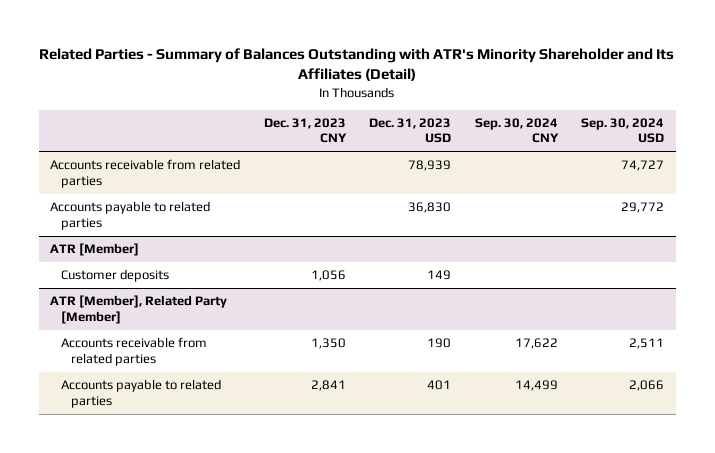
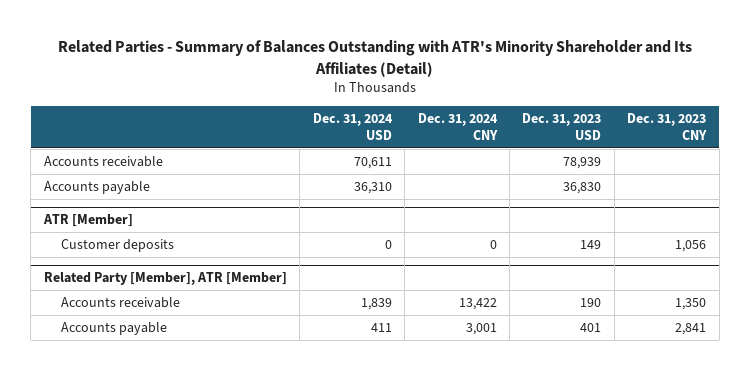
[474,117,559,144] Sep. 30, 2024 CNY -> none
[581,117,665,144] Sep. 30, 2024 USD -> none
none -> [312,113,393,140] Dec. 31, 2024 USD
none -> [417,113,498,140] Dec. 31, 2024 CNY
[50,159,241,188] Accounts receivable from related parties -> [43,155,163,167] Accounts receivable
[50,201,211,230] Accounts payable to related parties -> [43,180,150,194] Accounts payable
[50,295,228,324] ATR [Member], Related Party [Member] -> [43,272,287,286] Related Party [Member], ATR [Member]
[60,337,207,366] Accounts receivable from related parties -> [61,296,181,308] Accounts receivable
[60,379,221,408] Accounts payable to related parties -> [61,321,168,335] Accounts payable

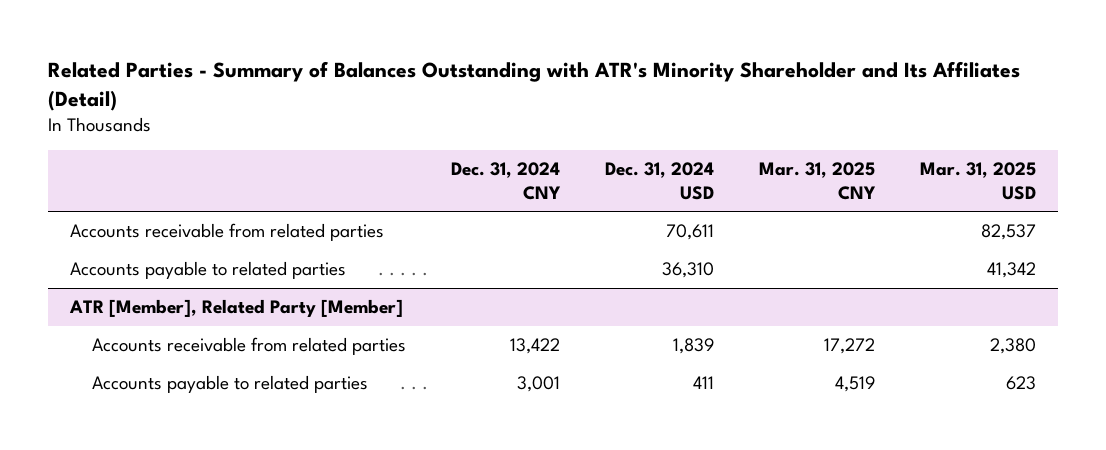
[522,113,602,140] Dec. 31, 2023 USD -> none
[627,113,708,140] Dec. 31, 2023 CNY -> none
none -> [758,162,876,200] Mar. 31, 2025 CNY
none -> [919,162,1036,200] Mar. 31, 2025 USD
[42,214,133,228] ATR [Member] -> none
[61,238,175,252] Customer deposits -> none
[43,155,163,167] Accounts receivable -> [70,223,385,242] Accounts receivable from related parties
[43,180,150,194] Accounts payable -> [70,261,347,280] Accounts payable to related parties
[43,272,287,286] Related Party [Member], ATR [Member] -> [69,299,404,318] ATR [Member], Related Party [Member]
[61,296,181,308] Accounts receivable -> [91,337,406,356] Accounts receivable from related parties
[61,321,168,335] Accounts payable -> [91,375,368,394] Accounts payable to related parties

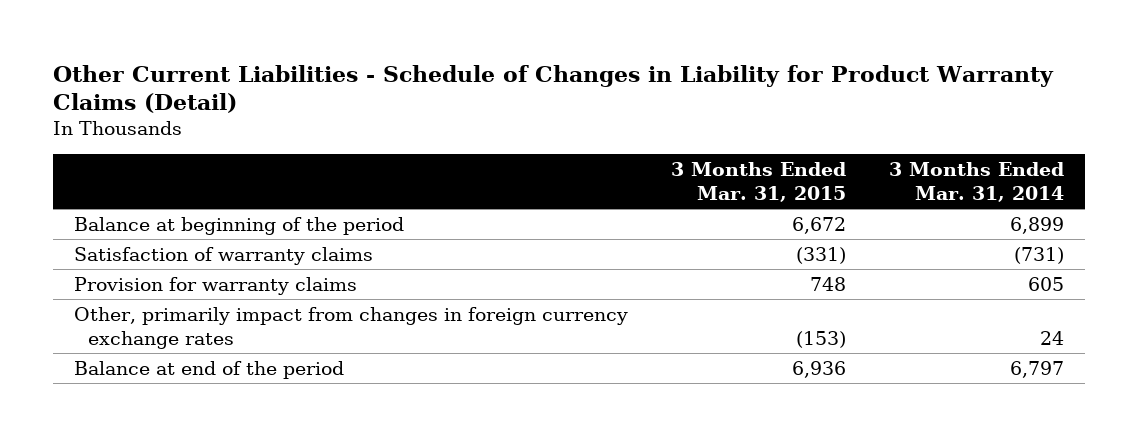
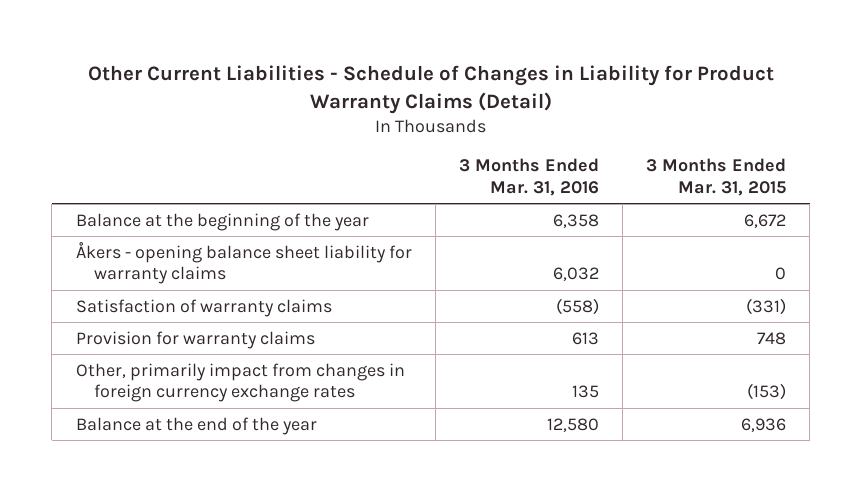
[888,161,1064,202] 3 Months Ended Mar. 31, 2014 -> none
none -> [458,158,599,196] 3 Months Ended Mar. 31, 2016
[74,216,405,235] Balance at beginning of the period -> [75,212,369,231] Balance at the beginning of the year
none -> [75,241,412,285] Åkers - opening balance sheet liability for warranty claims
[74,360,345,379] Balance at end of the period -> [75,416,317,435] Balance at the end of the year

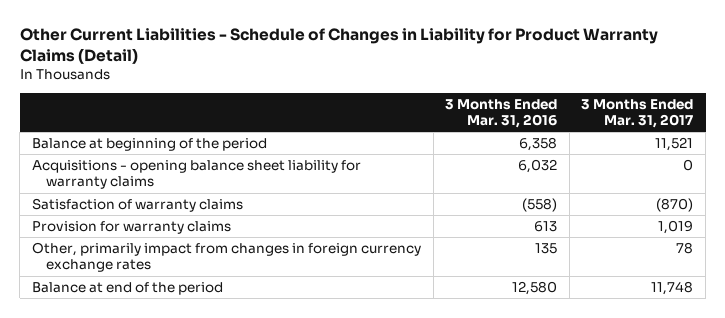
[646,158,787,196] 3 Months Ended Mar. 31, 2015 -> none
none -> [581,98,694,128] 3 Months Ended Mar. 31, 2017
[75,212,369,231] Balance at the beginning of the year -> [31,138,267,152] Balance at beginning of the period
[75,241,412,285] Åkers - opening balance sheet liability for warranty claims -> [31,160,361,190] Acquisitions - opening balance sheet liability for warranty claims
[75,416,317,435] Balance at the end of the year -> [31,282,223,296] Balance at end of the period

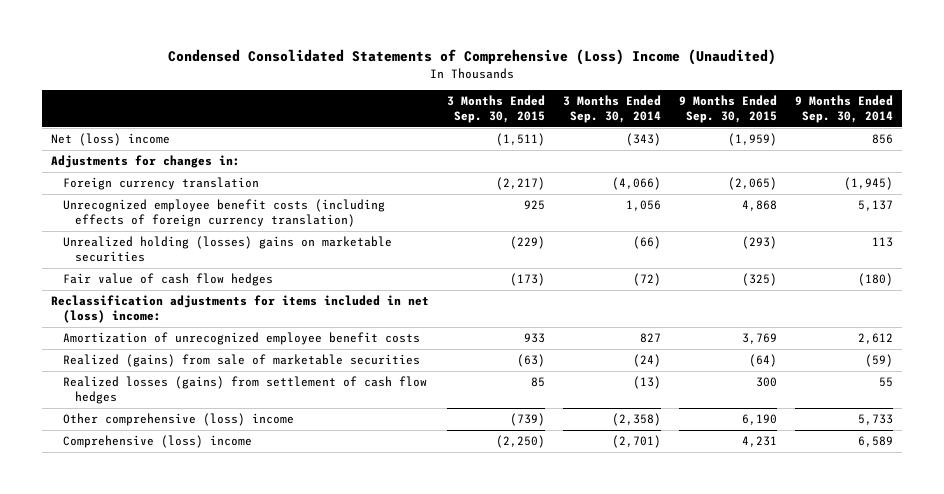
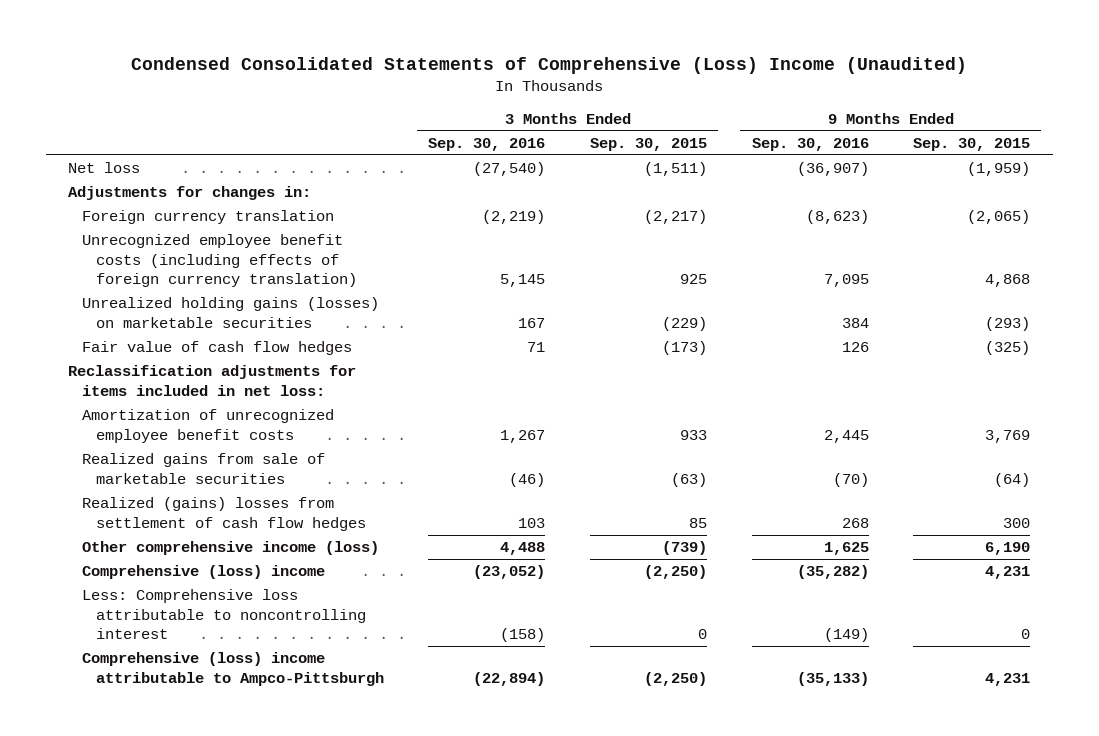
[563,95,662,124] 3 Months Ended Sep. 30, 2014 -> none
[795,95,894,124] 9 Months Ended Sep. 30, 2014 -> none
none -> [428,137,546,151] Sep. 30, 2016
none -> [751,137,869,151] Sep. 30, 2016
[51,133,171,147] Net (loss) income -> [68,162,141,174] Net loss
[62,236,392,262] Unrealized holding (losses) gains on marketable securities -> [81,297,379,328] Unrealized holding gains (losses) on marketable securities
[51,295,430,323] Reclassification adjustments for items included in net (loss) income: -> [68,365,357,396] Reclassification adjustments for items included in net loss:
[62,354,420,368] Realized (gains) from sale of marketable securities -> [81,453,325,484] Realized gains from sale of marketable securities
[62,376,427,404] Realized losses (gains) from settlement of cash flow hedges -> [81,497,366,531] Realized (gains) losses from settlement of cash flow hedges
[62,413,294,427] Other comprehensive (loss) income -> [81,541,379,556] Other comprehensive income (loss)
none -> [81,589,366,639] Less: Comprehensive loss attributable to noncontrolling interest
none -> [81,652,384,686] Comprehensive (loss) income attributable to Ampco-Pittsburgh

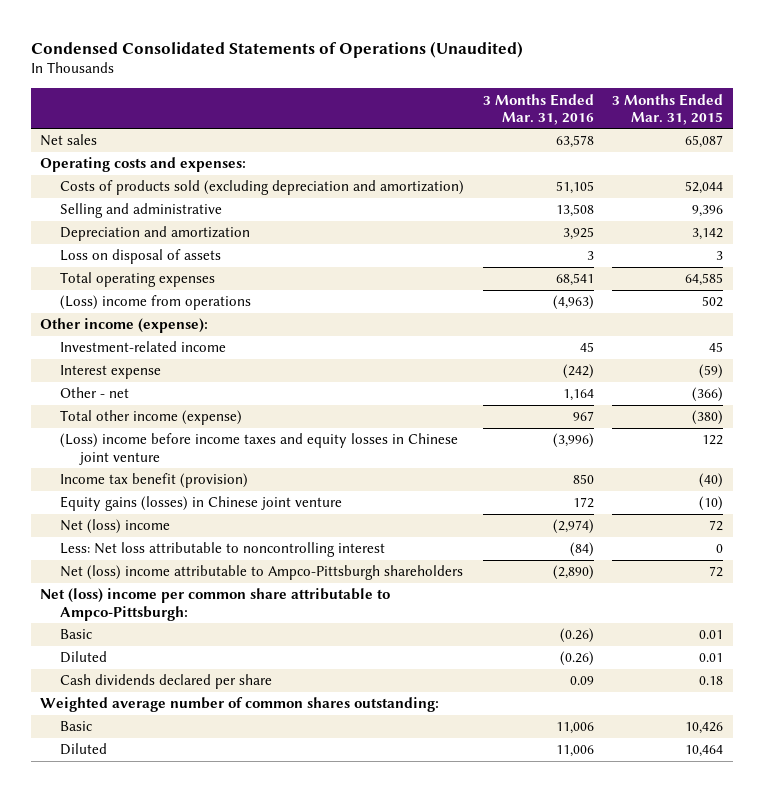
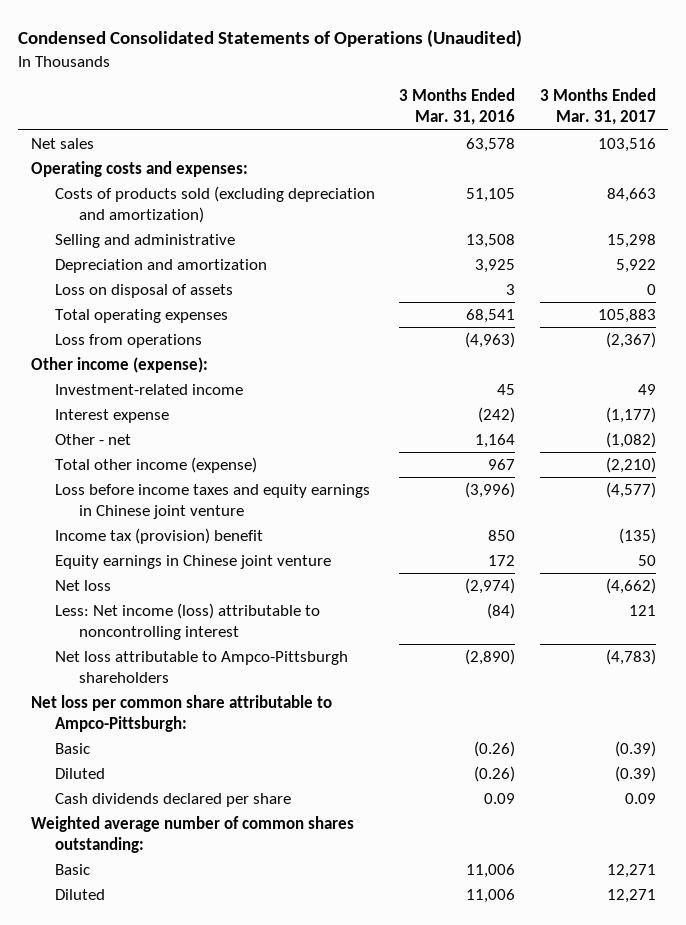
[612,93,724,125] 3 Months Ended Mar. 31, 2015 -> none
none -> [539,88,656,126] 3 Months Ended Mar. 31, 2017
[59,295,251,311] (Loss) income from operations -> [54,334,202,349] Loss from operations
[59,433,458,465] (Loss) income before income taxes and equity losses in Chinese joint venture -> [54,484,370,519] Loss before income taxes and equity earnings in Chinese joint venture
[59,473,248,489] Income tax benefit (provision) -> [54,528,263,545] Income tax (provision) benefit
[59,496,342,512] Equity gains (losses) in Chinese joint venture -> [54,555,331,570] Equity earnings in Chinese joint venture
[59,519,170,535] Net (loss) income -> [54,580,111,592] Net loss
[59,542,385,558] Less: Net loss attributable to noncontrolling interest -> [54,603,320,640] Less: Net income (loss) attributable to noncontrolling interest
[59,565,463,581] Net (loss) income attributable to Ampco-Pittsburgh shareholders -> [54,651,348,683] Net loss attributable to Ampco-Pittsburgh shareholders
[39,588,390,621] Net (loss) income per common share attributable to Ampco-Pittsburgh: -> [30,695,332,732] Net loss per common share attributable to Ampco-Pittsburgh:

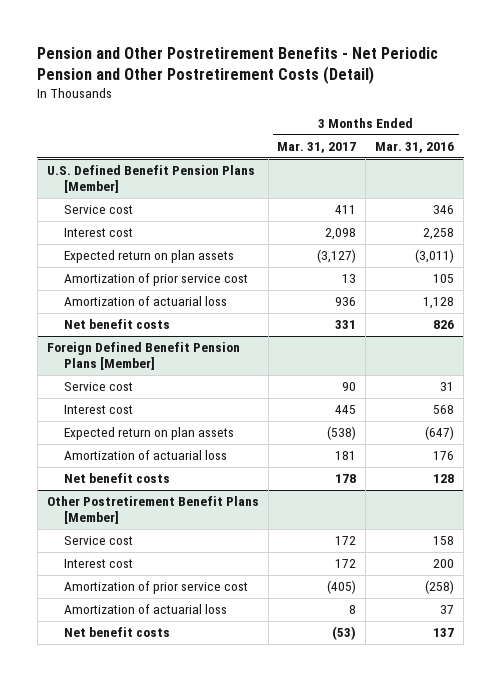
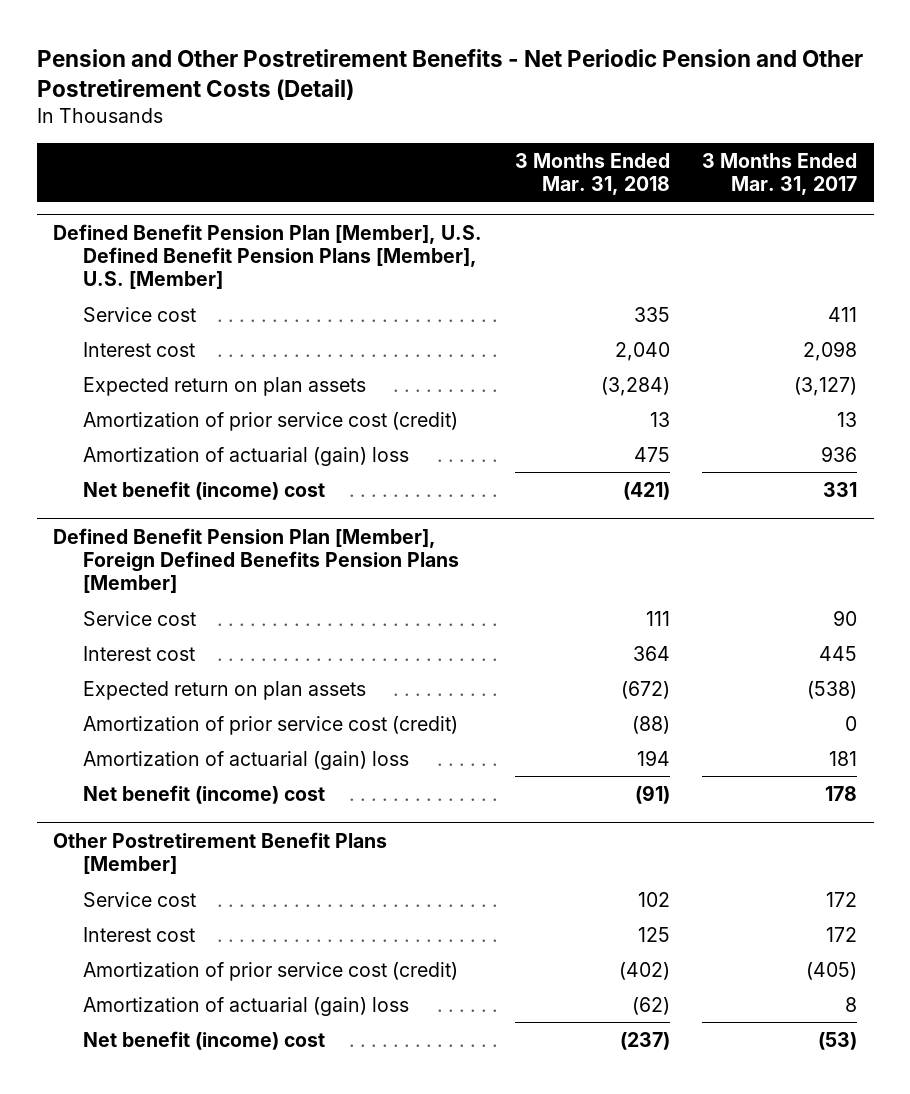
[375,142,455,154] Mar. 31, 2016 -> none
none -> [514,152,670,195] 3 Months Ended Mar. 31, 2018
[46,165,255,194] U.S. Defined Benefit Pension Plans [Member] -> [53,223,483,290] Defined Benefit Pension Plan [Member], U.S. Defined Benefit Pension Plans [Member], U.S. [Member]
[63,273,248,287] Amortization of prior service cost -> [83,411,459,431] Amortization of prior service cost (credit)
[63,296,227,307] Amortization of actuarial loss -> [83,446,410,466] Amortization of actuarial (gain) loss
[63,319,170,330] Net benefit costs -> [83,480,326,500] Net benefit (income) cost
[46,342,240,371] Foreign Defined Benefit Pension Plans [Member] -> [53,527,460,594] Defined Benefit Pension Plan [Member], Foreign Defined Benefits Pension Plans [Member]
none -> [83,715,459,735] Amortization of prior service cost (credit)
[63,450,227,461] Amortization of actuarial loss -> [83,750,410,770] Amortization of actuarial (gain) loss
[63,473,170,484] Net benefit costs -> [83,784,326,804] Net benefit (income) cost
[63,581,248,595] Amortization of prior service cost -> [83,961,459,981] Amortization of prior service cost (credit)
[63,604,227,615] Amortization of actuarial loss -> [83,996,410,1016] Amortization of actuarial (gain) loss
[63,627,170,638] Net benefit costs -> [83,1030,326,1050] Net benefit (income) cost

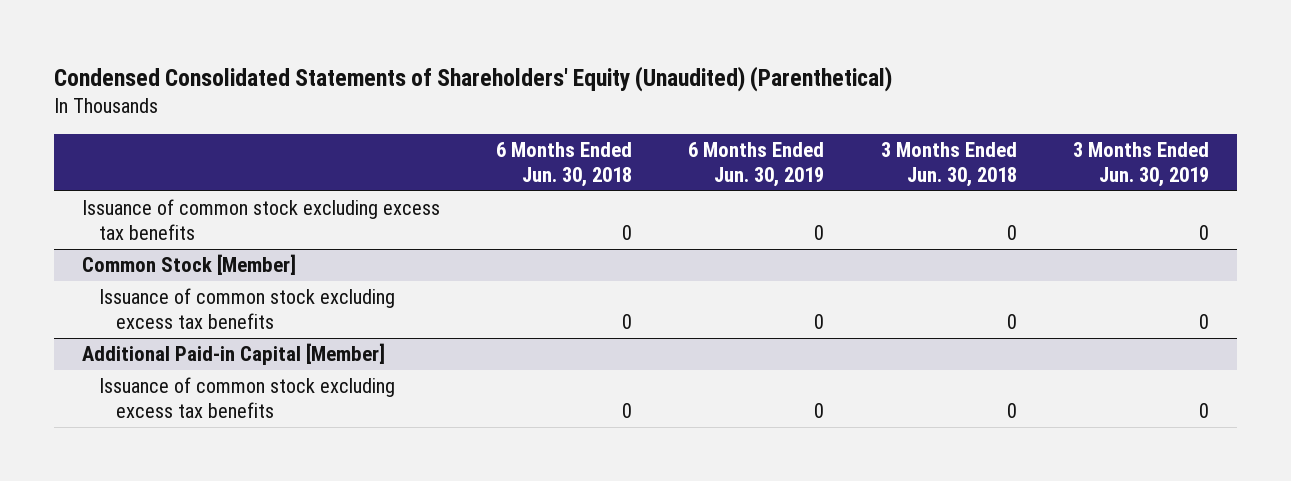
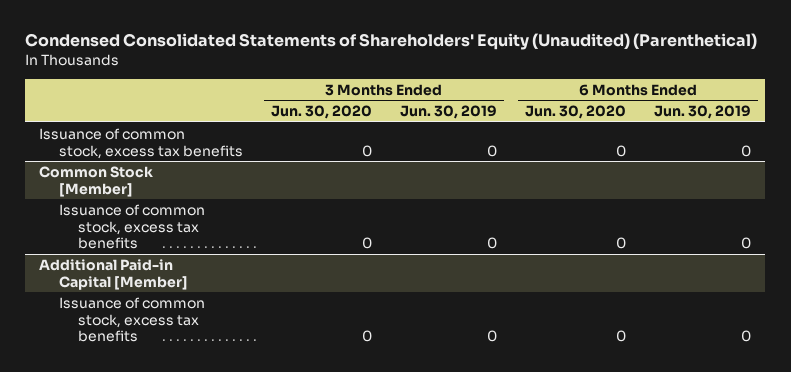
[496,142,633,188] 6 Months Ended Jun. 30, 2018 -> none
[880,142,1017,188] 3 Months Ended Jun. 30, 2018 -> none
none -> [270,104,372,119] Jun. 30, 2020
none -> [525,104,627,119] Jun. 30, 2020
[81,199,440,241] Issuance of common stock excluding excess tax benefits -> [39,127,243,159] Issuance of common stock, excess tax benefits
[98,288,395,330] Issuance of common stock excluding excess tax benefits -> [58,203,205,250] Issuance of common stock, excess tax benefits
[98,377,395,419] Issuance of common stock excluding excess tax benefits -> [58,296,205,343] Issuance of common stock, excess tax benefits

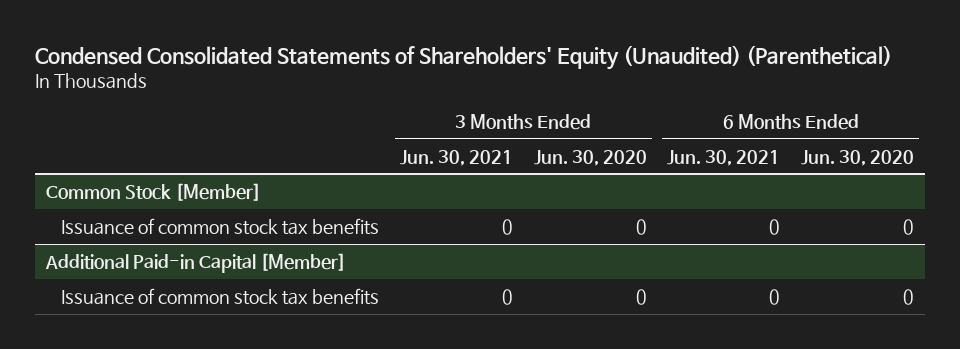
[399,104,497,119] Jun. 30, 2019 -> none
[654,104,752,119] Jun. 30, 2019 -> none
none -> [399,149,513,166] Jun. 30, 2021
none -> [667,149,781,166] Jun. 30, 2021
[39,127,243,159] Issuance of common stock, excess tax benefits -> none
[58,203,205,250] Issuance of common stock, excess tax benefits -> [61,217,380,235] Issuance of common stock tax benefits
[58,296,205,343] Issuance of common stock, excess tax benefits -> [61,287,380,305] Issuance of common stock tax benefits

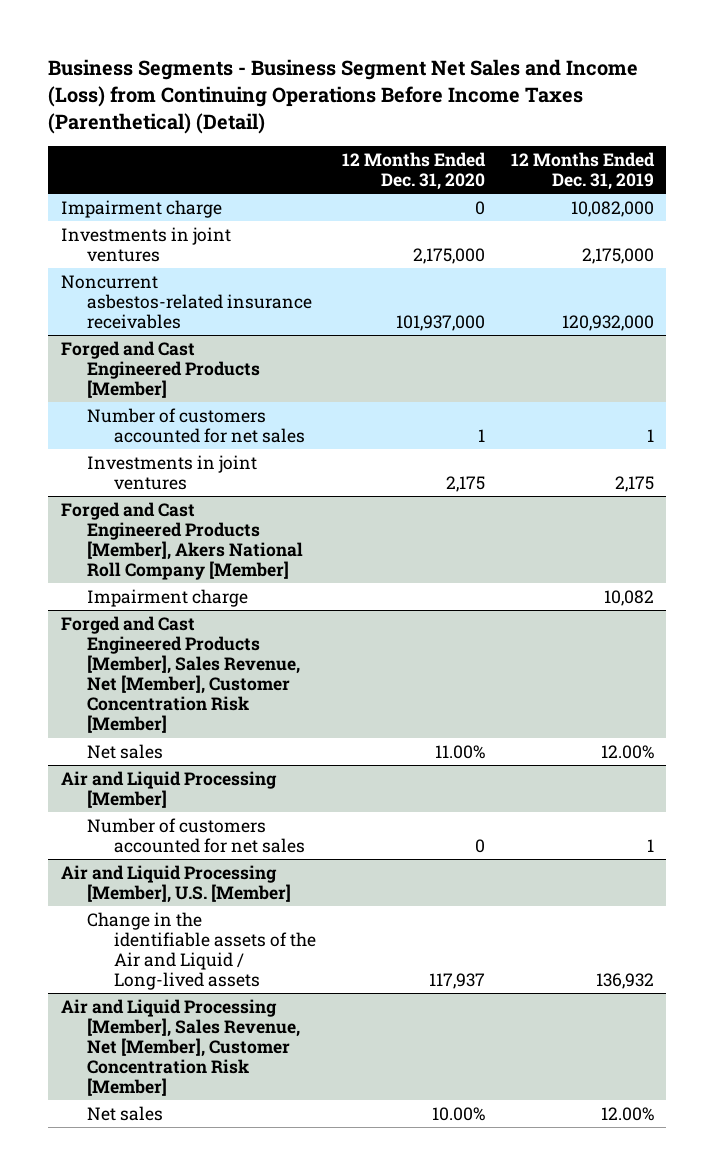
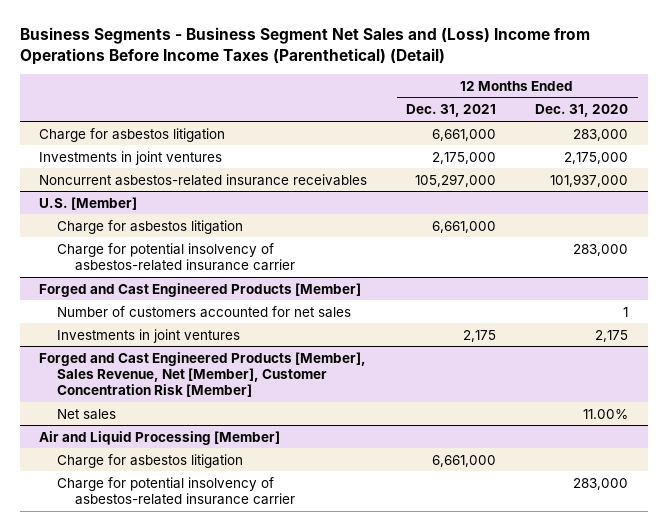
[47,58,638,134] Business Segments - Business Segment Net Sales and Income (Loss) from Continuing Operations Before Income Taxes (Parenthetical) (Detail) -> [19,27,590,66] Business Segments - Business Segment Net Sales and (Loss) Income from Operations Before Income Taxes (Parenthetical) (Detail)
[510,151,655,191] 12 Months Ended Dec. 31, 2019 -> none
none -> [406,104,497,118] Dec. 31, 2021
[60,199,222,218] Impairment charge -> none
none -> [39,127,226,142] Charge for asbestos litigation
none -> [39,196,138,210] U.S. [Member]
none -> [57,219,244,234] Charge for asbestos litigation
none -> [57,242,296,271] Charge for potential insolvency of asbestos-related insurance carrier
[60,501,304,581] Forged and Cast Engineered Products [Member], Akers National Roll Company [Member] -> none
[87,588,249,607] Impairment charge -> none
[87,817,306,853] Number of customers accounted for net sales -> none
[60,864,292,903] Air and Liquid Processing [Member], U.S. [Member] -> none
[87,911,317,991] Change in the identifiable assets of the Air and Liquid / Long-lived assets -> none
[60,998,301,1097] Air and Liquid Processing [Member], Sales Revenue, Net [Member], Customer Concentration Risk [Member] -> none
[87,1105,164,1121] Net sales -> none
none -> [57,453,244,468] Charge for asbestos litigation
none -> [57,476,296,505] Charge for potential insolvency of asbestos-related insurance carrier

